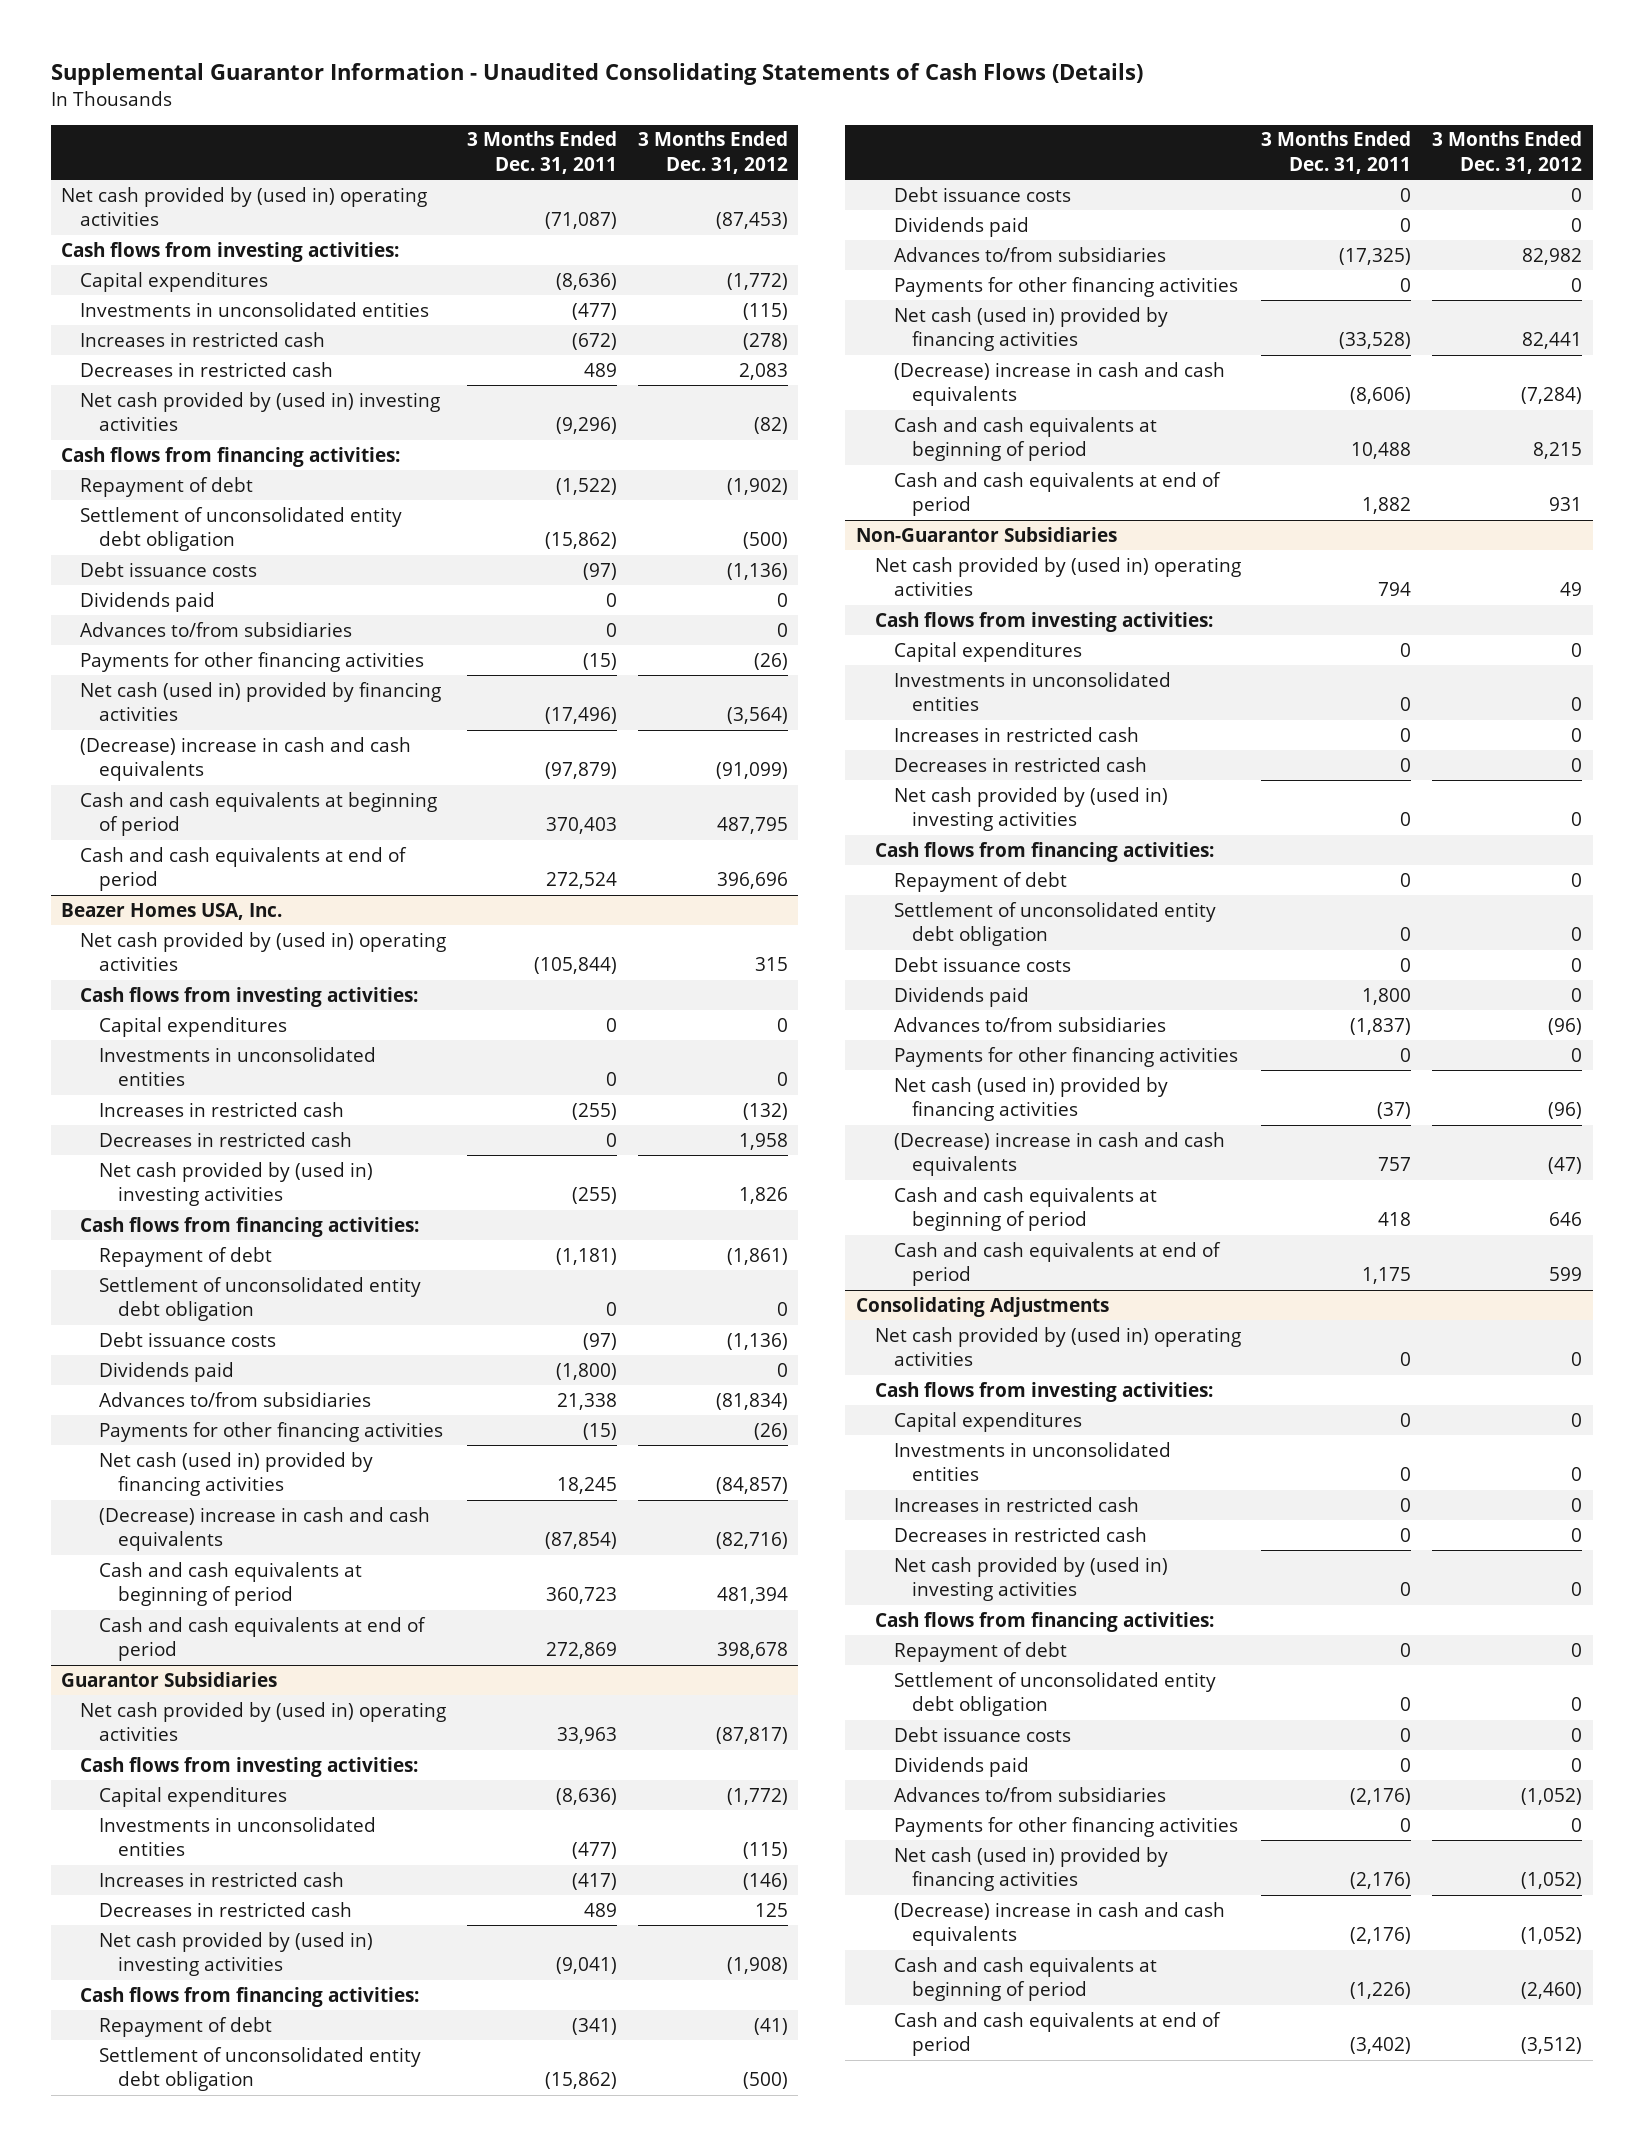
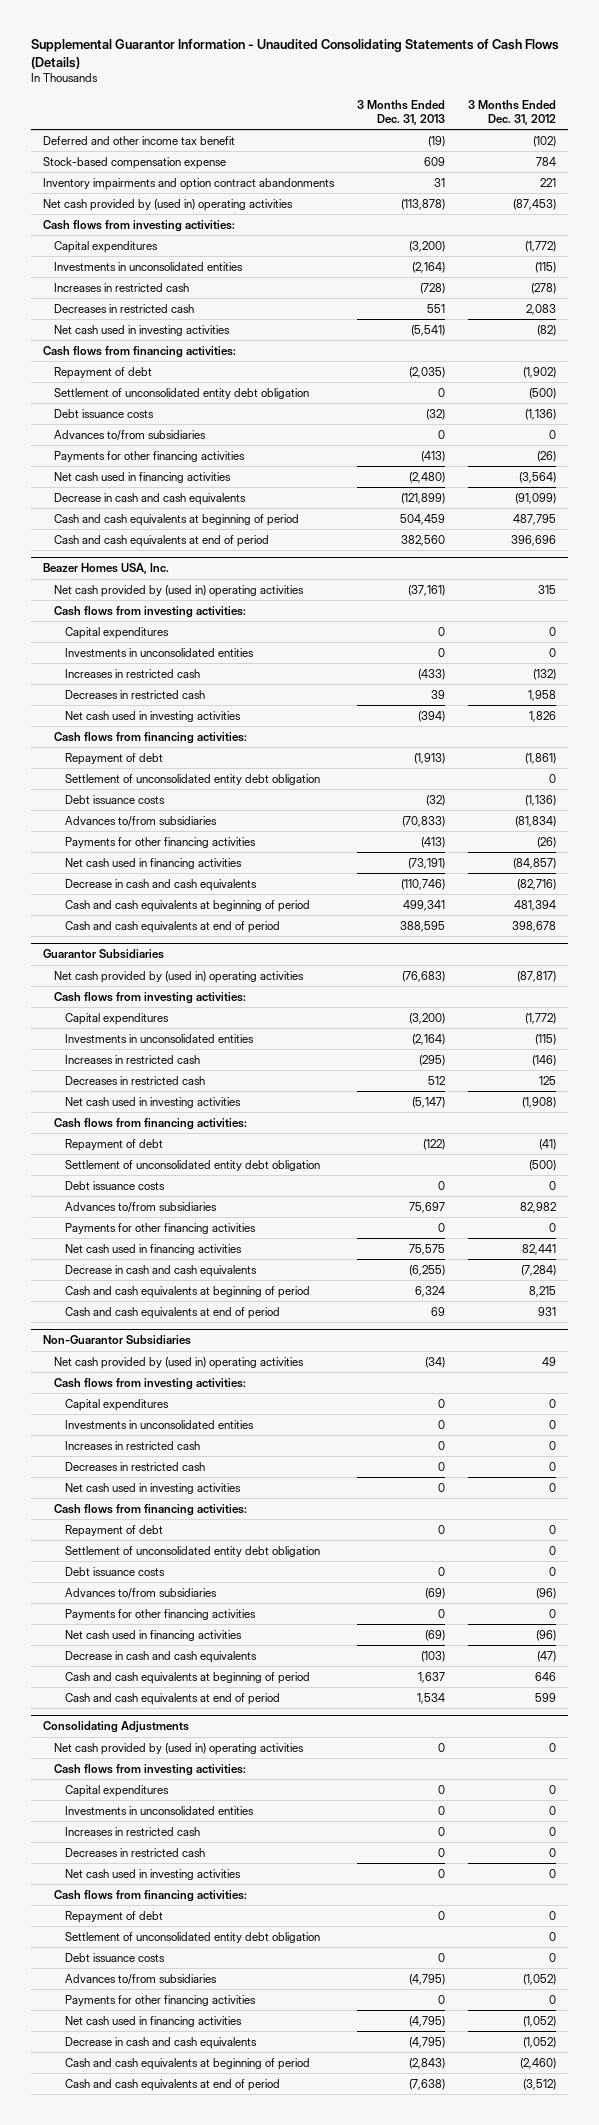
[466,131,617,174] 3 Months Ended Dec. 31, 2011 -> none
none -> [357,99,446,125] 3 Months Ended Dec. 31, 2013
none -> [42,135,235,145] Deferred and other income tax benefit
none -> [42,156,226,169] Stock-based compensation expense
none -> [42,177,335,190] Inventory impairments and option contract abandonments
[79,391,440,432] Net cash provided by (used in) investing activities -> [53,324,230,336] Net cash used in investing activities
[79,591,215,612] Dividends paid -> none
[79,681,441,722] Net cash (used in) provided by financing activities -> [53,471,231,483] Net cash used in financing activities
[79,736,411,782] (Decrease) increase in cash and cash equivalents -> [53,492,246,505] Decrease in cash and cash equivalents
[98,1161,373,1207] Net cash provided by (used in) investing activities -> [65,710,242,722] Net cash used in investing activities
[98,1361,234,1382] Dividends paid -> none
[98,1451,373,1497] Net cash (used in) provided by financing activities -> [65,857,243,869] Net cash used in financing activities
[98,1506,430,1552] (Decrease) increase in cash and cash equivalents -> [65,878,258,891] Decrease in cash and cash equivalents
[98,1931,373,1977] Net cash provided by (used in) investing activities -> [65,1096,242,1108] Net cash used in investing activities
[893,216,1029,237] Dividends paid -> none
[893,306,1168,352] Net cash (used in) provided by financing activities -> [65,1243,243,1255] Net cash used in financing activities
[893,361,1225,407] (Decrease) increase in cash and cash equivalents -> [65,1264,258,1277] Decrease in cash and cash equivalents
[893,786,1168,832] Net cash provided by (used in) investing activities -> [65,1482,242,1494] Net cash used in investing activities
[893,986,1029,1007] Dividends paid -> none
[893,1076,1168,1122] Net cash (used in) provided by financing activities -> [65,1629,243,1641] Net cash used in financing activities
[893,1131,1225,1177] (Decrease) increase in cash and cash equivalents -> [65,1650,258,1663] Decrease in cash and cash equivalents
[893,1556,1168,1602] Net cash provided by (used in) investing activities -> [65,1868,242,1880] Net cash used in investing activities
[893,1756,1029,1777] Dividends paid -> none
[893,1846,1168,1892] Net cash (used in) provided by financing activities -> [65,2015,243,2027] Net cash used in financing activities
[893,1901,1225,1947] (Decrease) increase in cash and cash equivalents -> [65,2036,258,2049] Decrease in cash and cash equivalents

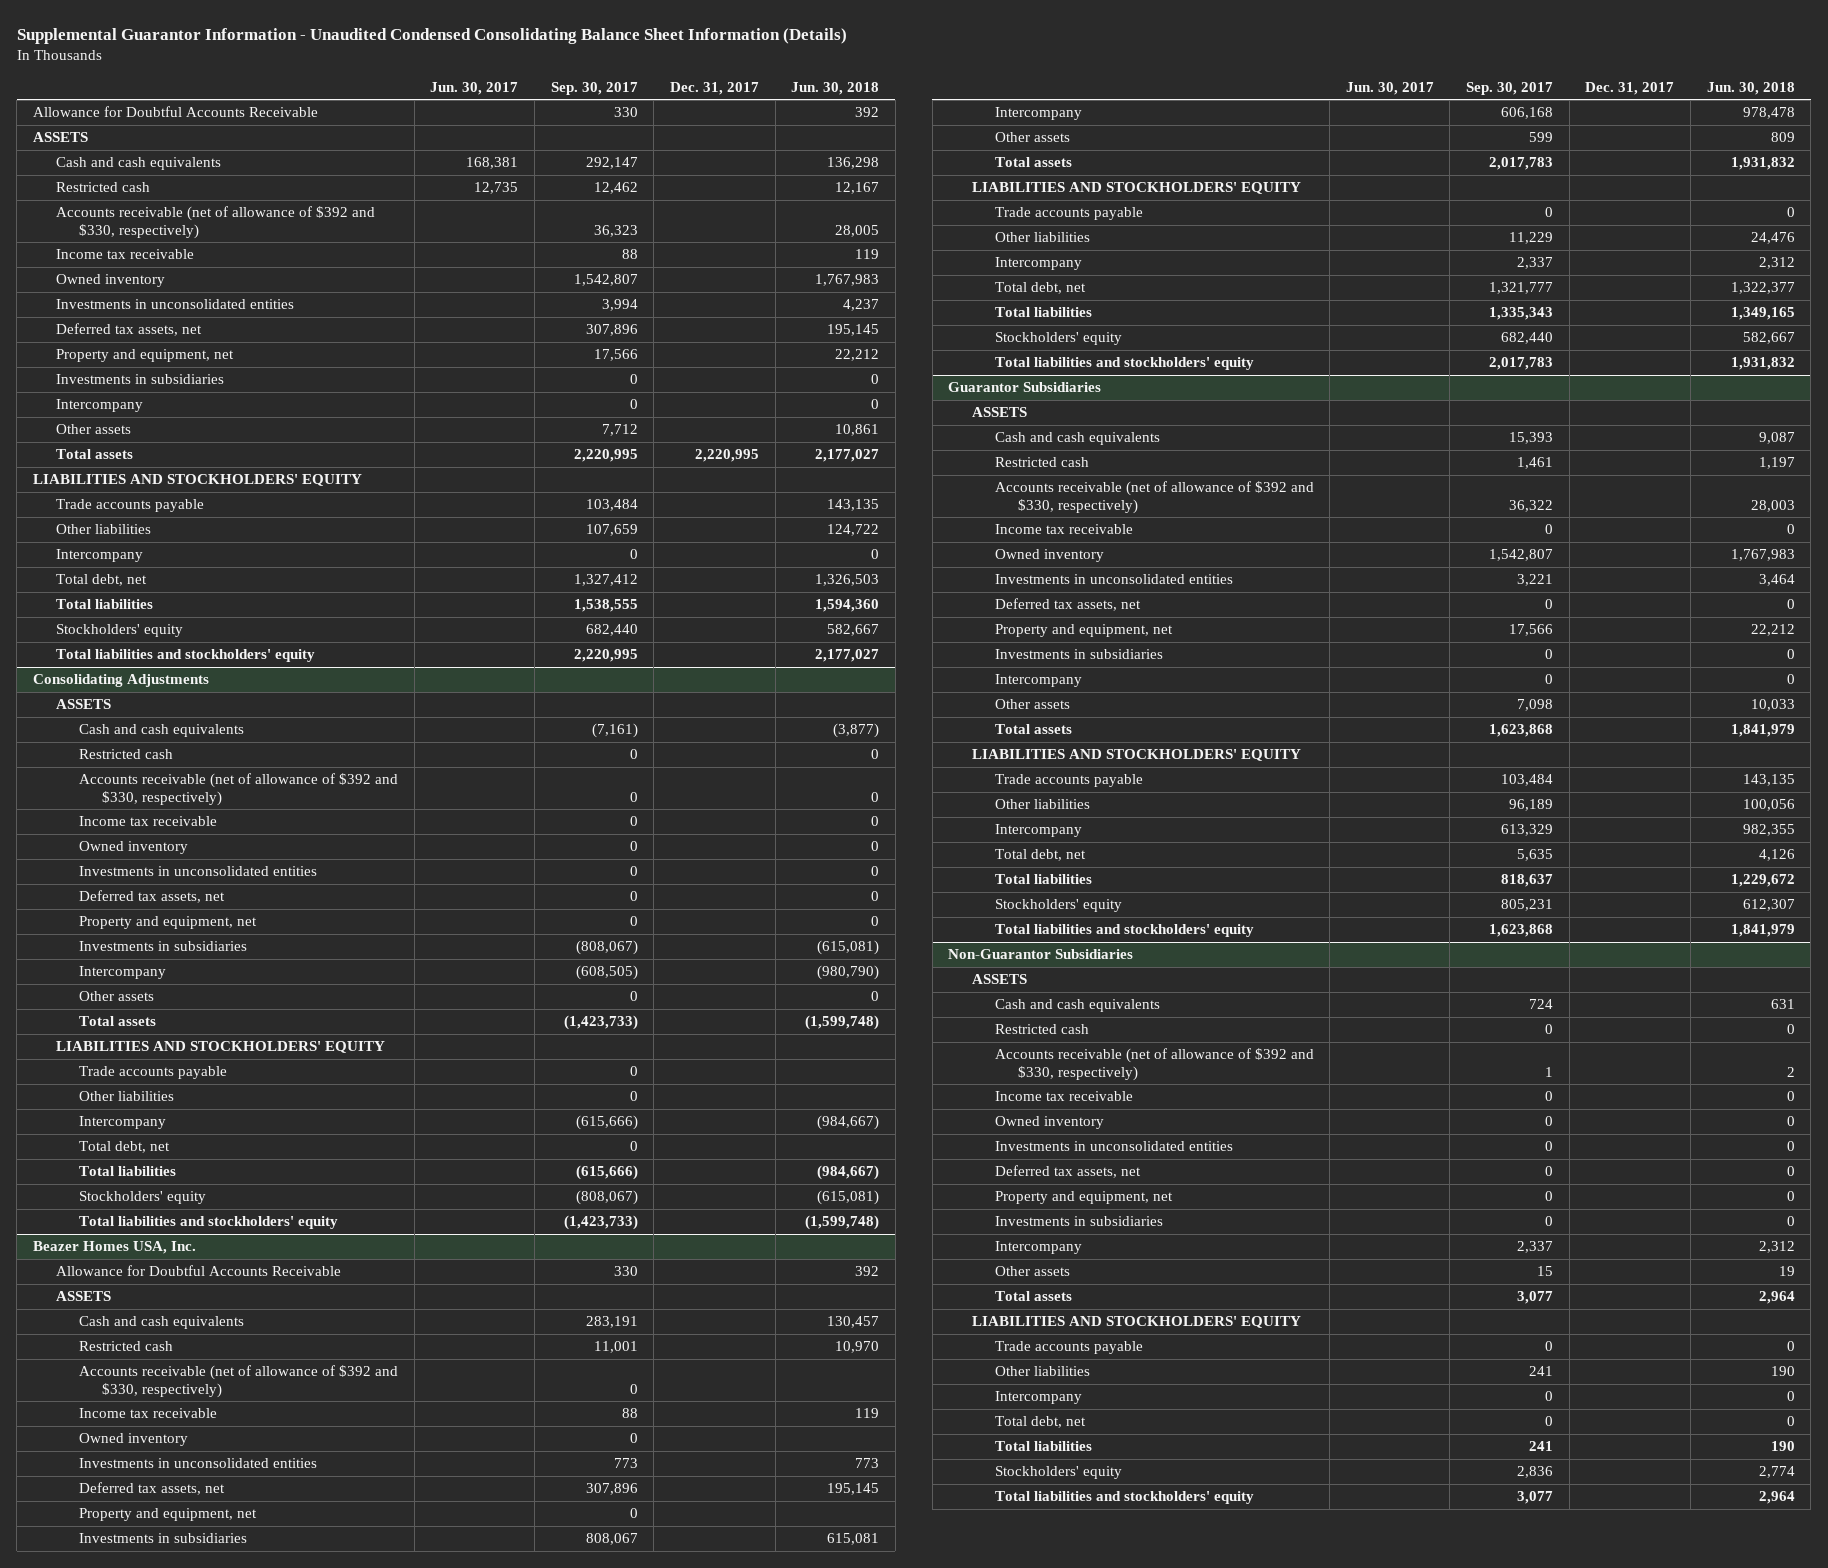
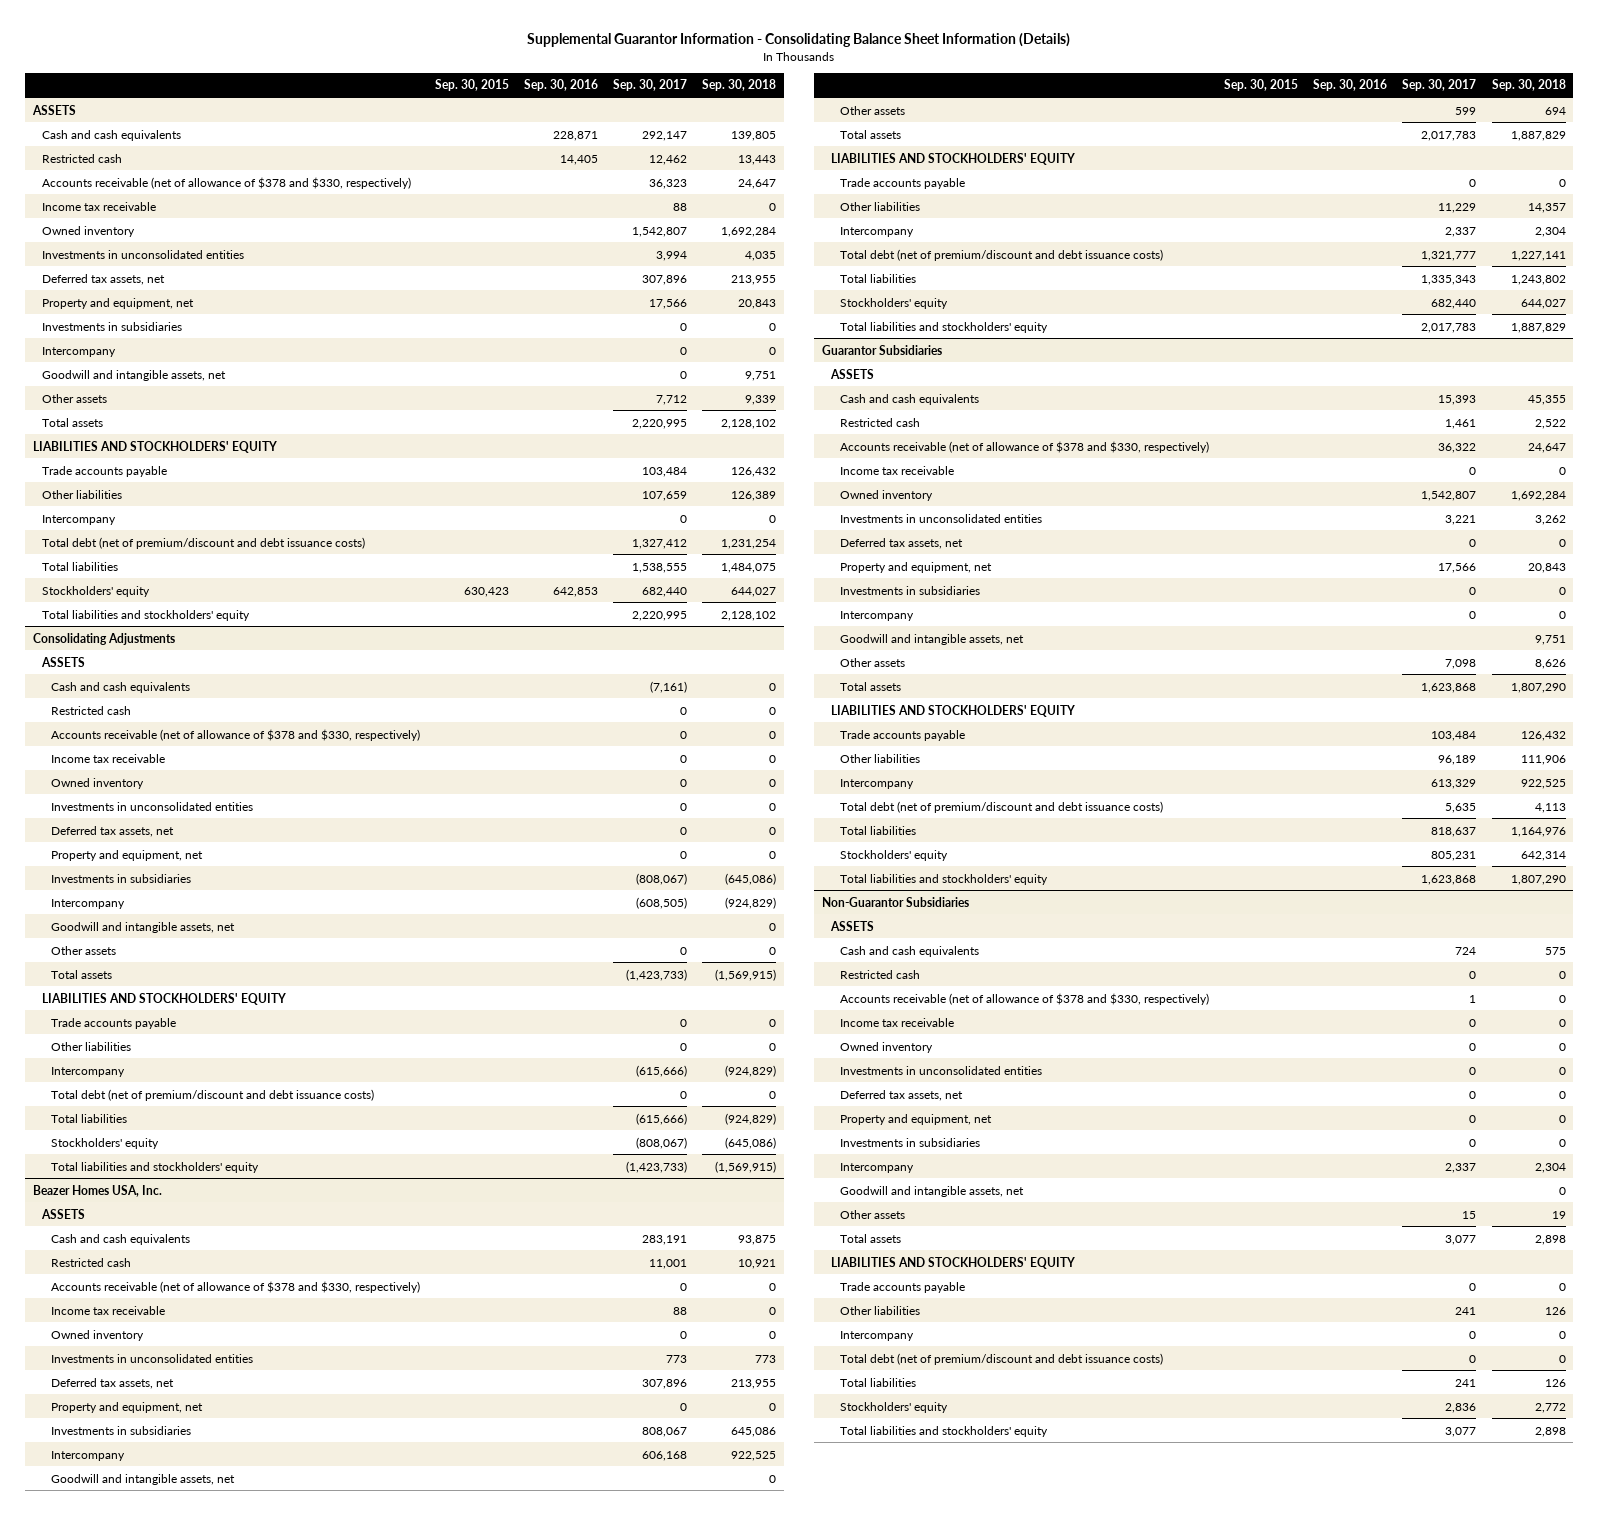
[16,27,847,44] Supplemental Guarantor Information - Unaudited Condensed Consolidating Balance Sheet Information (Details) -> [527,33,1071,48] Supplemental Guarantor Information - Consolidating Balance Sheet Information (Details)
[430,81,519,95] Jun. 30, 2017 -> none
[669,81,759,95] Dec. 31, 2017 -> none
[791,81,880,95] Jun. 30, 2018 -> none
none -> [434,79,509,92] Sep. 30, 2015
none -> [523,79,598,92] Sep. 30, 2016
none -> [702,79,777,92] Sep. 30, 2018
[32,106,318,118] Allowance for Doubtful Accounts Receivable -> none
[56,206,376,239] Accounts receivable (net of allowance of $392 and $330, respectively) -> [41,176,411,189] Accounts receivable (net of allowance of $378 and $330, respectively)
none -> [41,369,226,381] Goodwill and intangible assets, net
[56,574,148,587] Total debt, net -> [41,536,365,549] Total debt (net of premium/discount and debt issuance costs)
[79,773,399,806] Accounts receivable (net of allowance of $392 and $330, respectively) -> [50,728,420,741] Accounts receivable (net of allowance of $378 and $330, respectively)
none -> [50,921,235,933] Goodwill and intangible assets, net
[79,1141,171,1154] Total debt, net -> [50,1088,374,1101] Total debt (net of premium/discount and debt issuance costs)
[56,1265,342,1277] Allowance for Doubtful Accounts Receivable -> none
[79,1365,399,1398] Accounts receivable (net of allowance of $392 and $330, respectively) -> [50,1280,420,1293] Accounts receivable (net of allowance of $378 and $330, respectively)
none -> [50,1473,235,1485] Goodwill and intangible assets, net
[994,282,1086,295] Total debt, net -> [839,248,1163,261] Total debt (net of premium/discount and debt issuance costs)
[994,481,1314,514] Accounts receivable (net of allowance of $392 and $330, respectively) -> [839,440,1209,453] Accounts receivable (net of allowance of $378 and $330, respectively)
none -> [839,633,1024,645] Goodwill and intangible assets, net
[994,849,1086,862] Total debt, net -> [839,800,1163,813] Total debt (net of premium/discount and debt issuance costs)
[994,1048,1314,1081] Accounts receivable (net of allowance of $392 and $330, respectively) -> [839,992,1209,1005] Accounts receivable (net of allowance of $378 and $330, respectively)
none -> [839,1185,1024,1197] Goodwill and intangible assets, net
[994,1416,1086,1429] Total debt, net -> [839,1352,1163,1365] Total debt (net of premium/discount and debt issuance costs)

